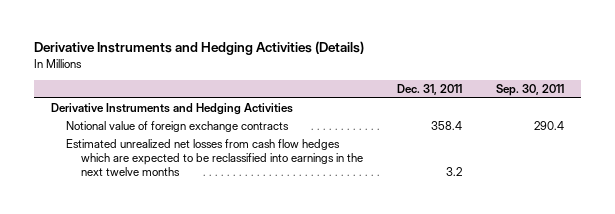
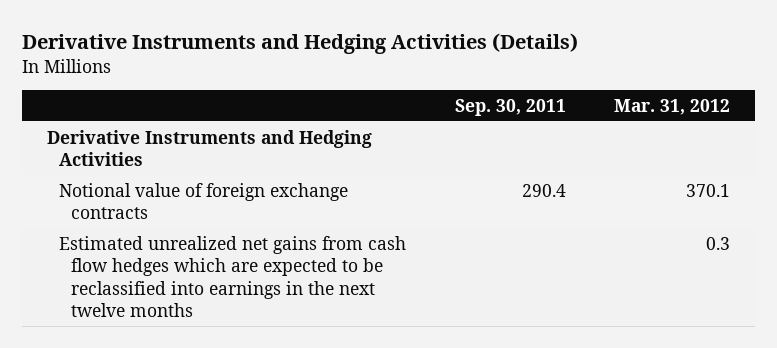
[396,83,462,95] Dec. 31, 2011 -> none
none -> [614,99,731,116] Mar. 31, 2012
[65,139,363,176] Estimated unrealized net losses from cash flow hedges which are expected to be reclassified into earnings in the next twelve months -> [58,235,406,318] Estimated unrealized net gains from cash flow hedges which are expected to be reclassified into earnings in the next twelve months

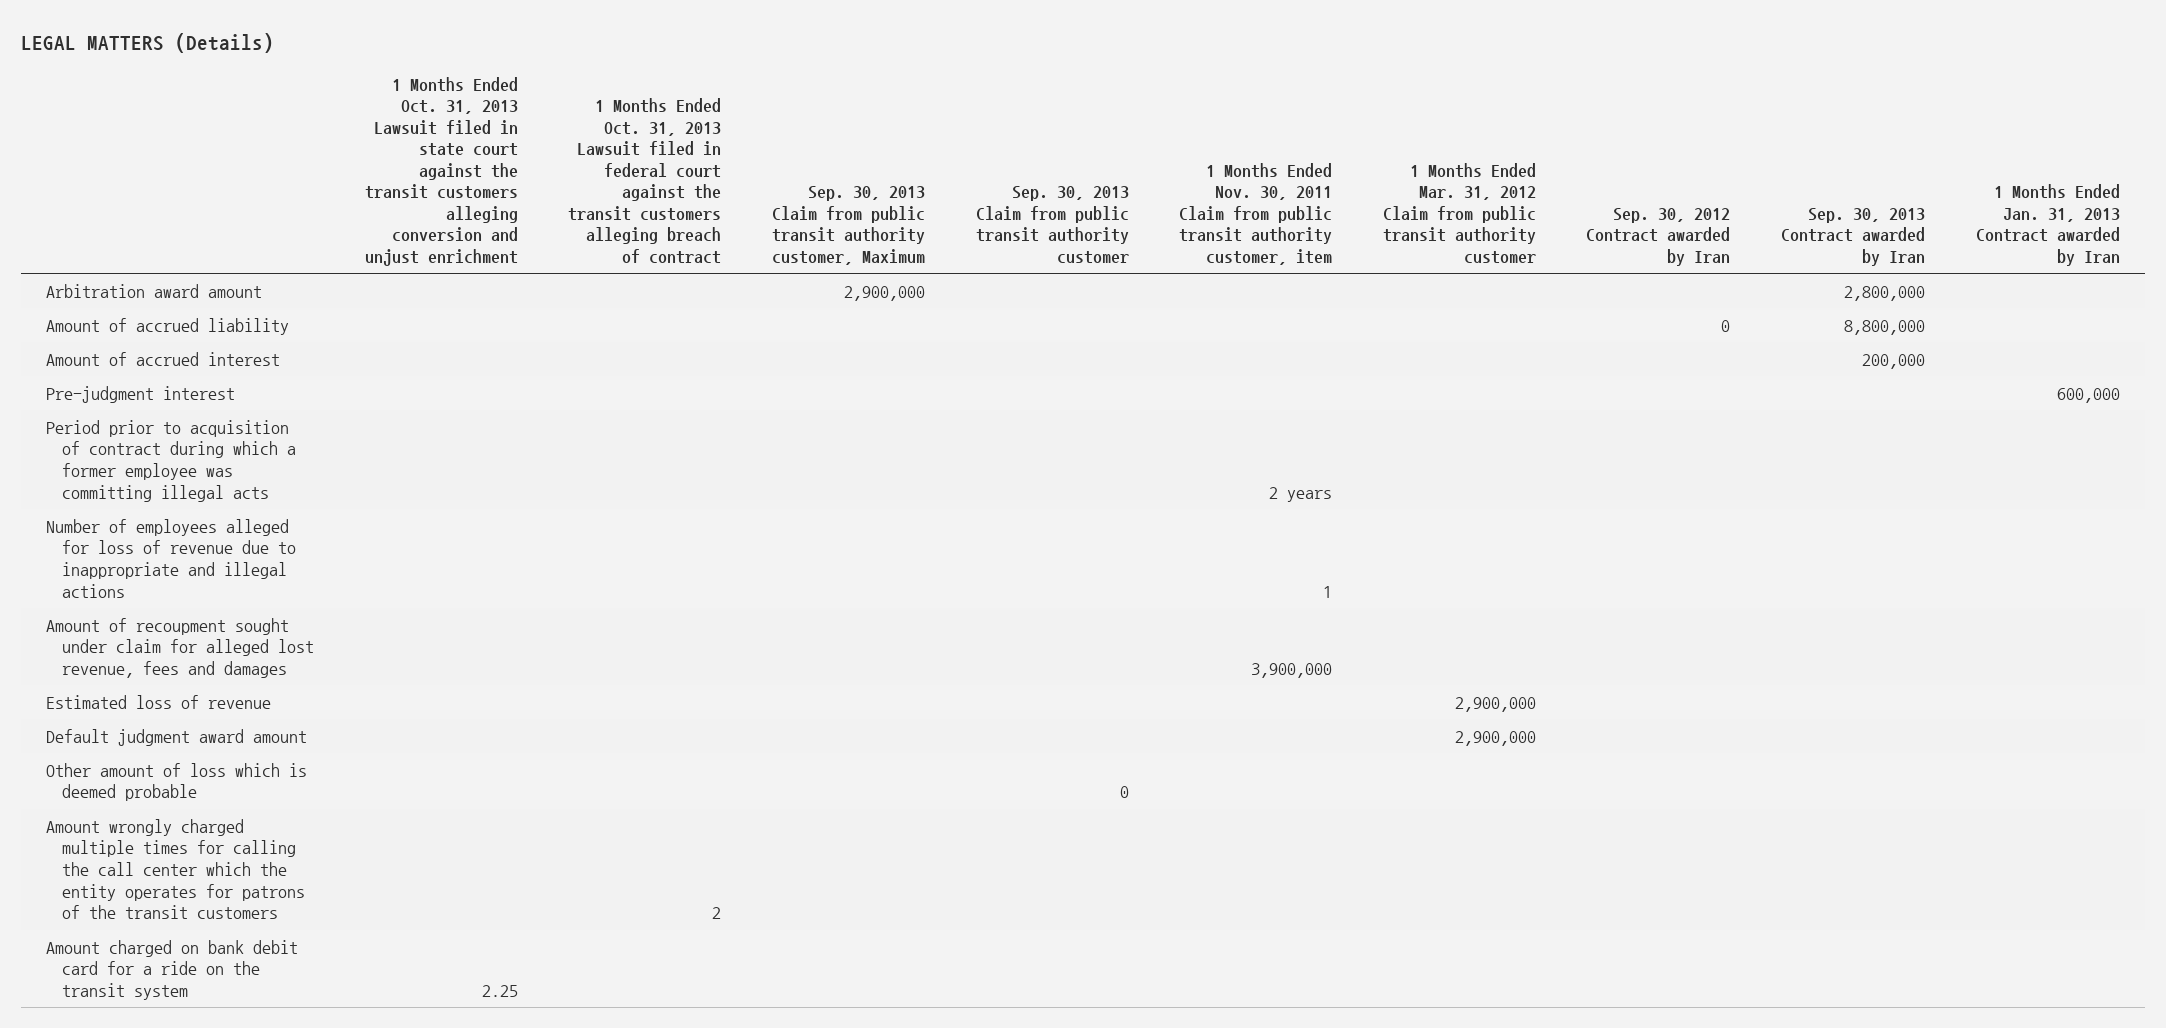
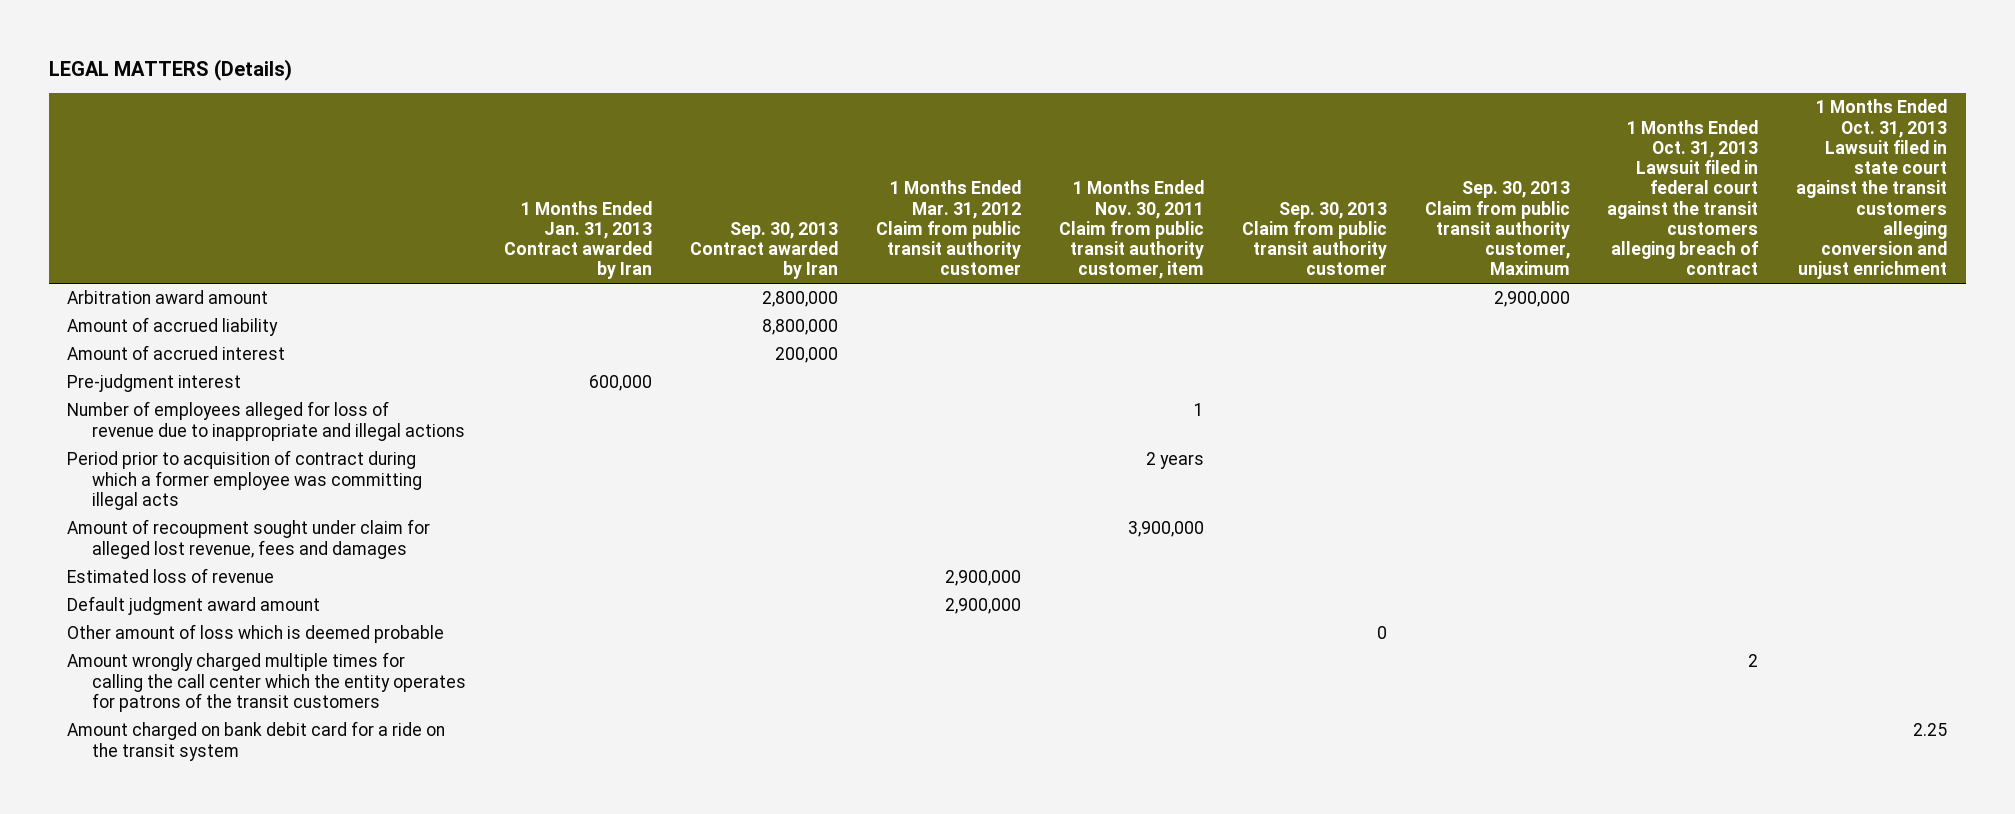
[1586,207,1731,266] Sep. 30, 2012 Contract awarded by Iran -> none
[46,419,297,502] Period prior to acquisition of contract during which a former employee was committing illegal acts -> [67,450,422,510] Period prior to acquisition of contract during which a former employee was committing illegal acts

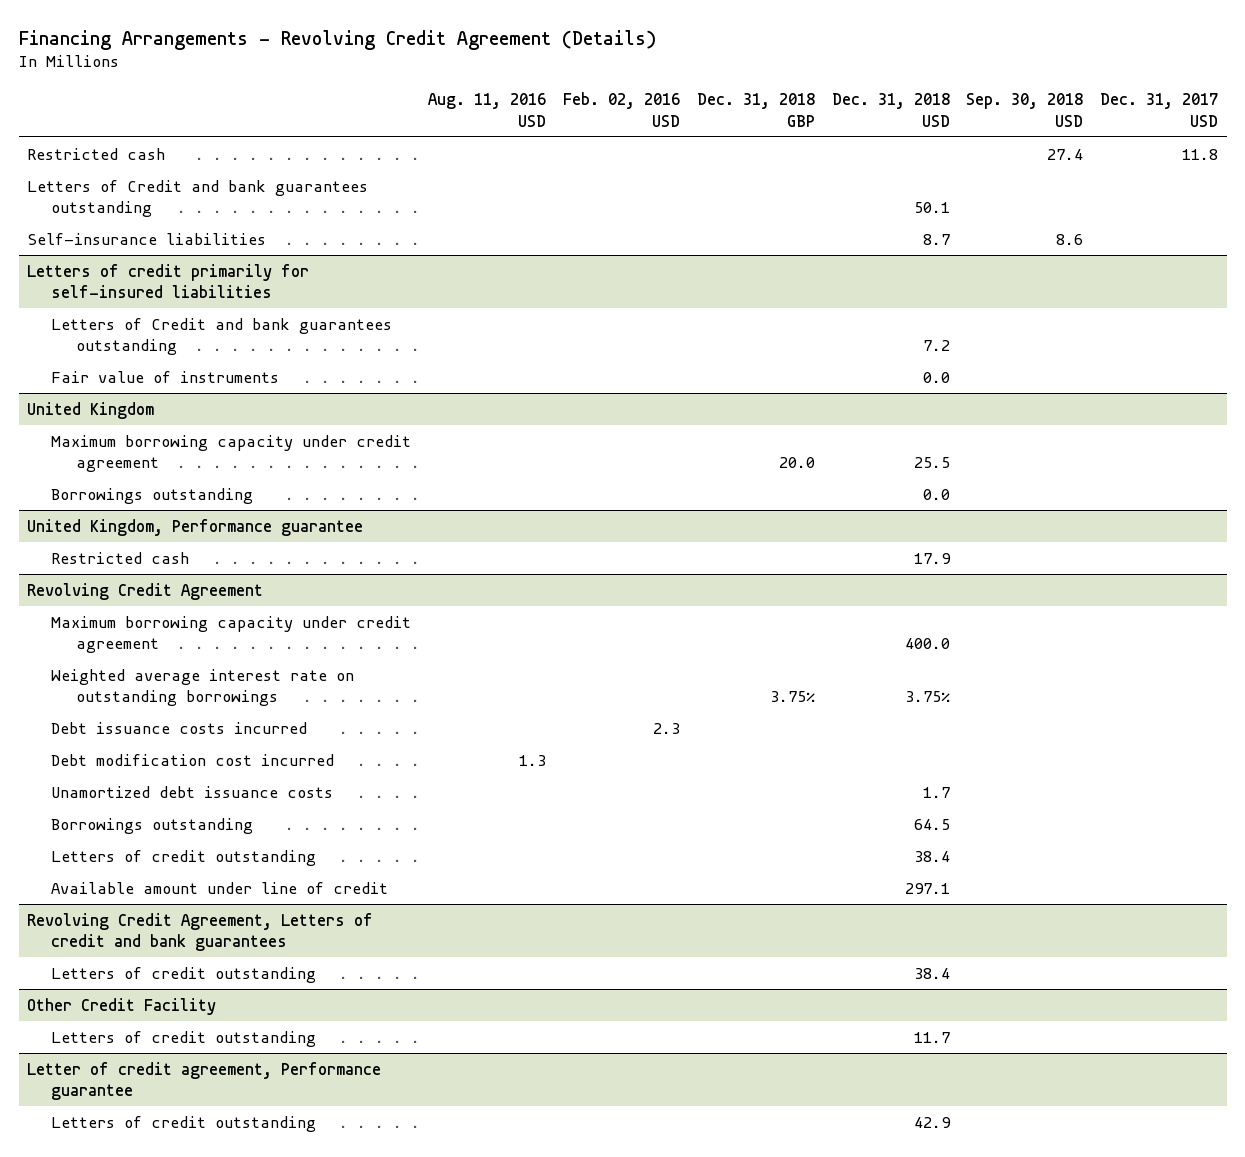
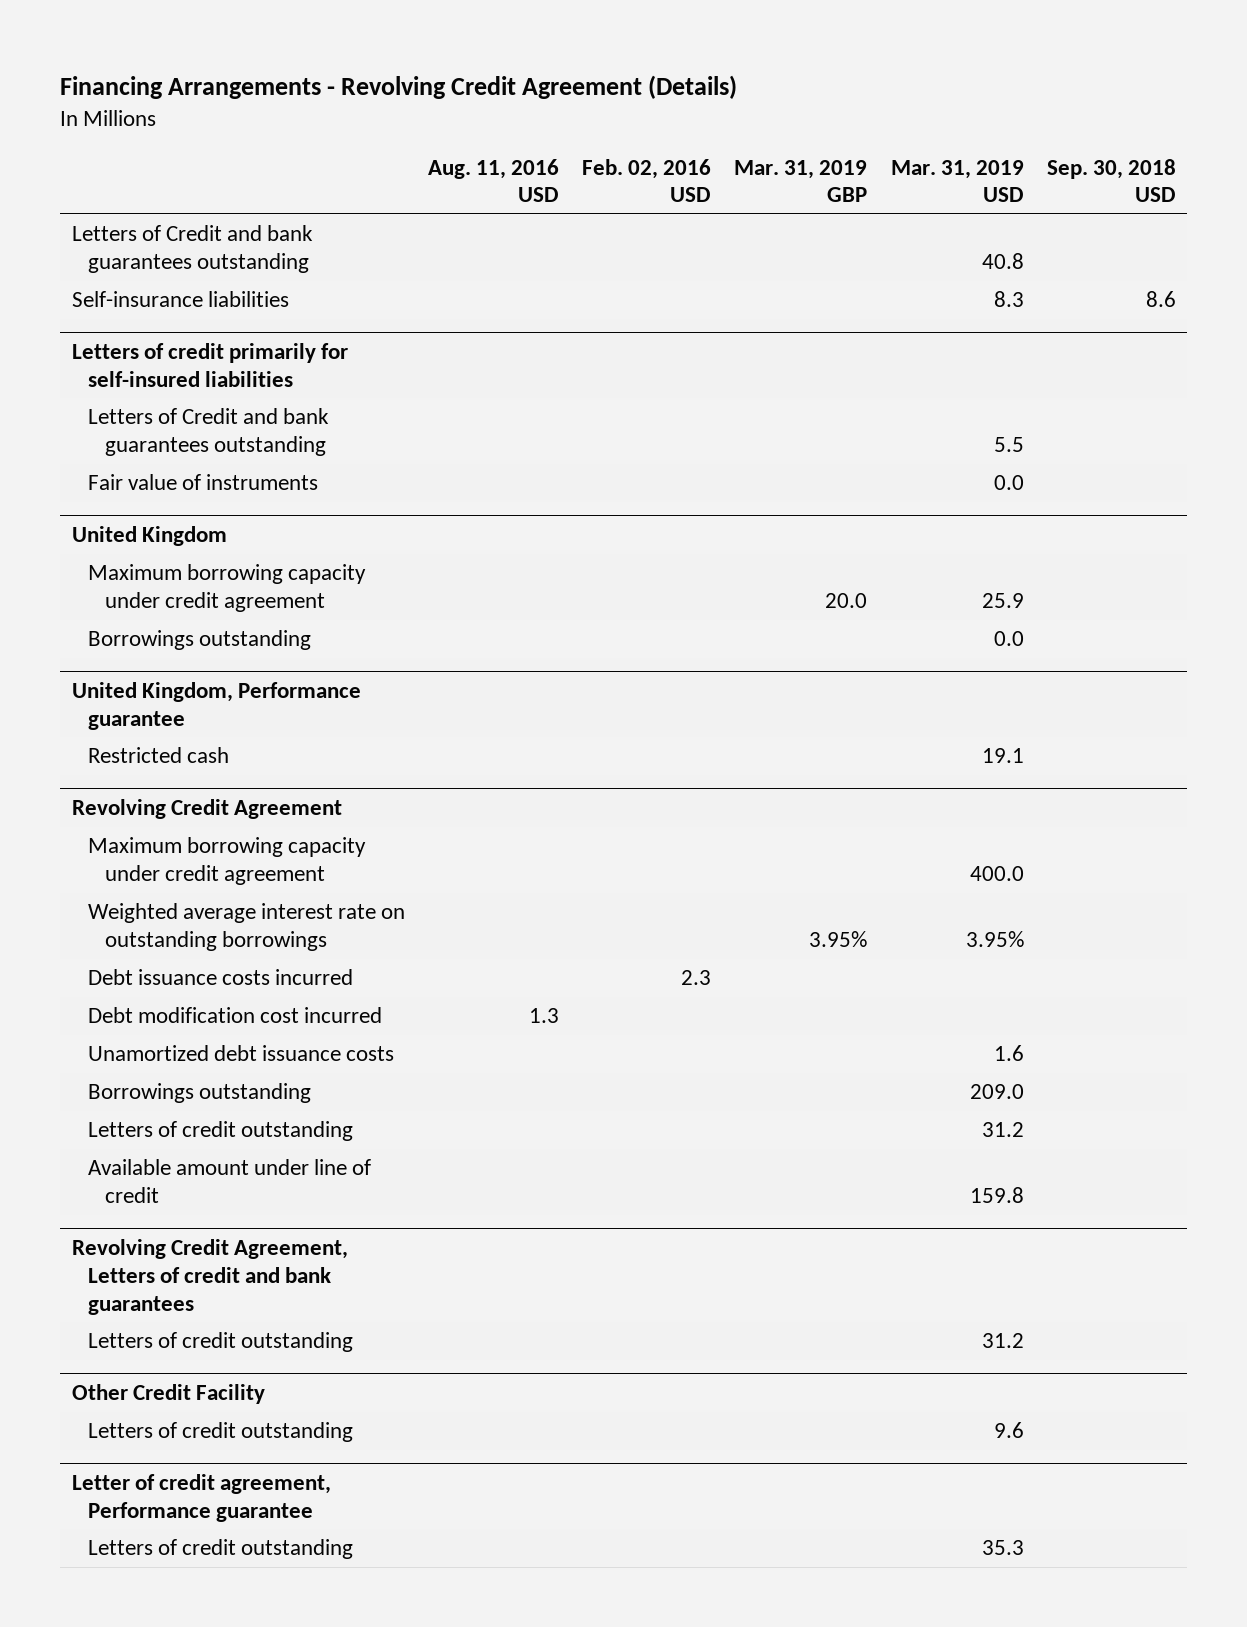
[696,93,815,127] Dec. 31, 2018 GBP -> none
[831,93,950,127] Dec. 31, 2018 USD -> none
[1100,93,1219,127] Dec. 31, 2017 USD -> none
none -> [734,159,868,203] Mar. 31, 2019 GBP
none -> [890,159,1024,203] Mar. 31, 2019 USD
[27,147,166,160] Restricted cash -> none

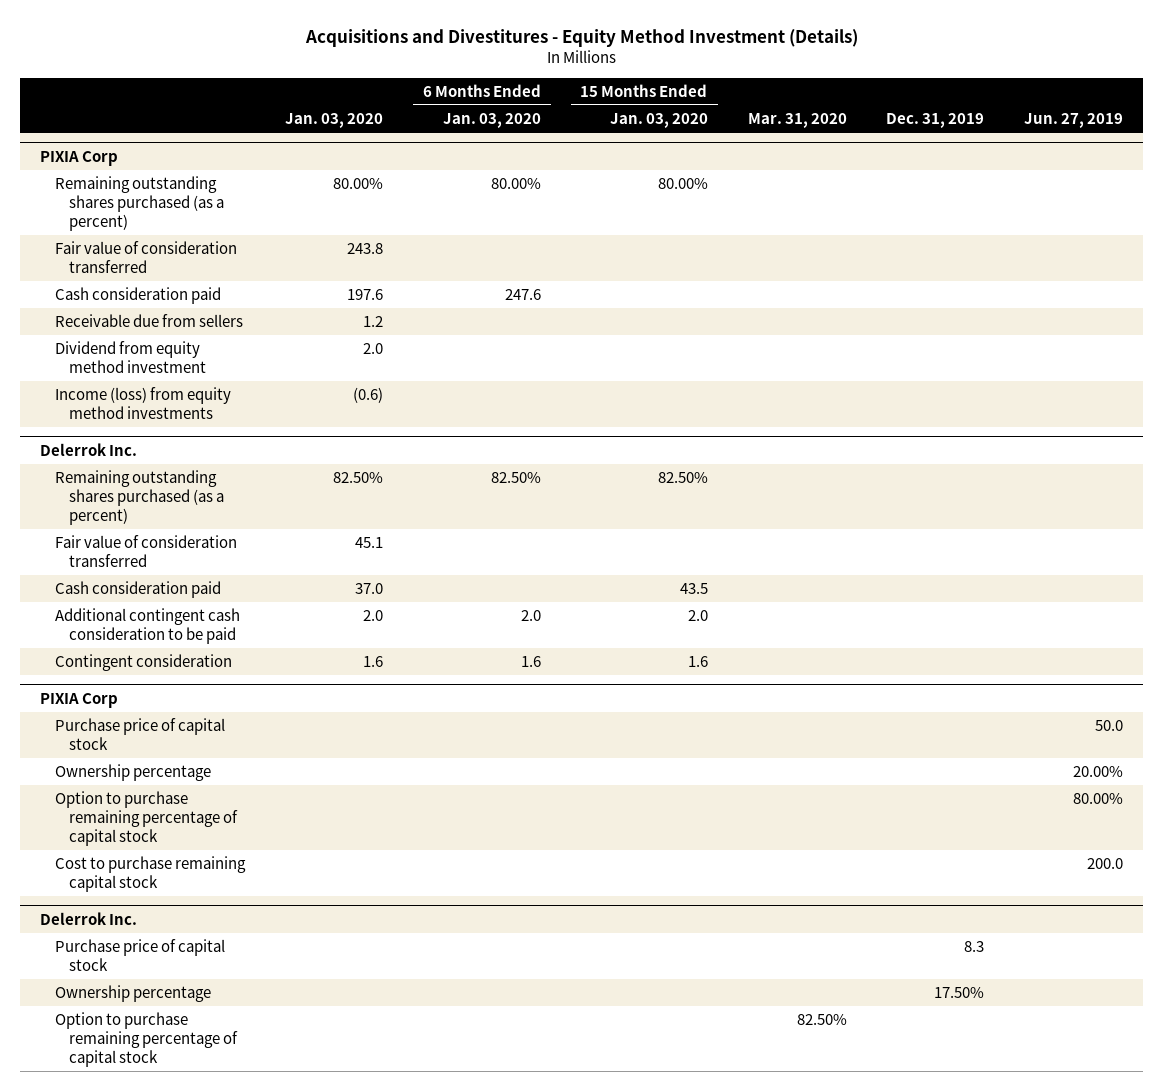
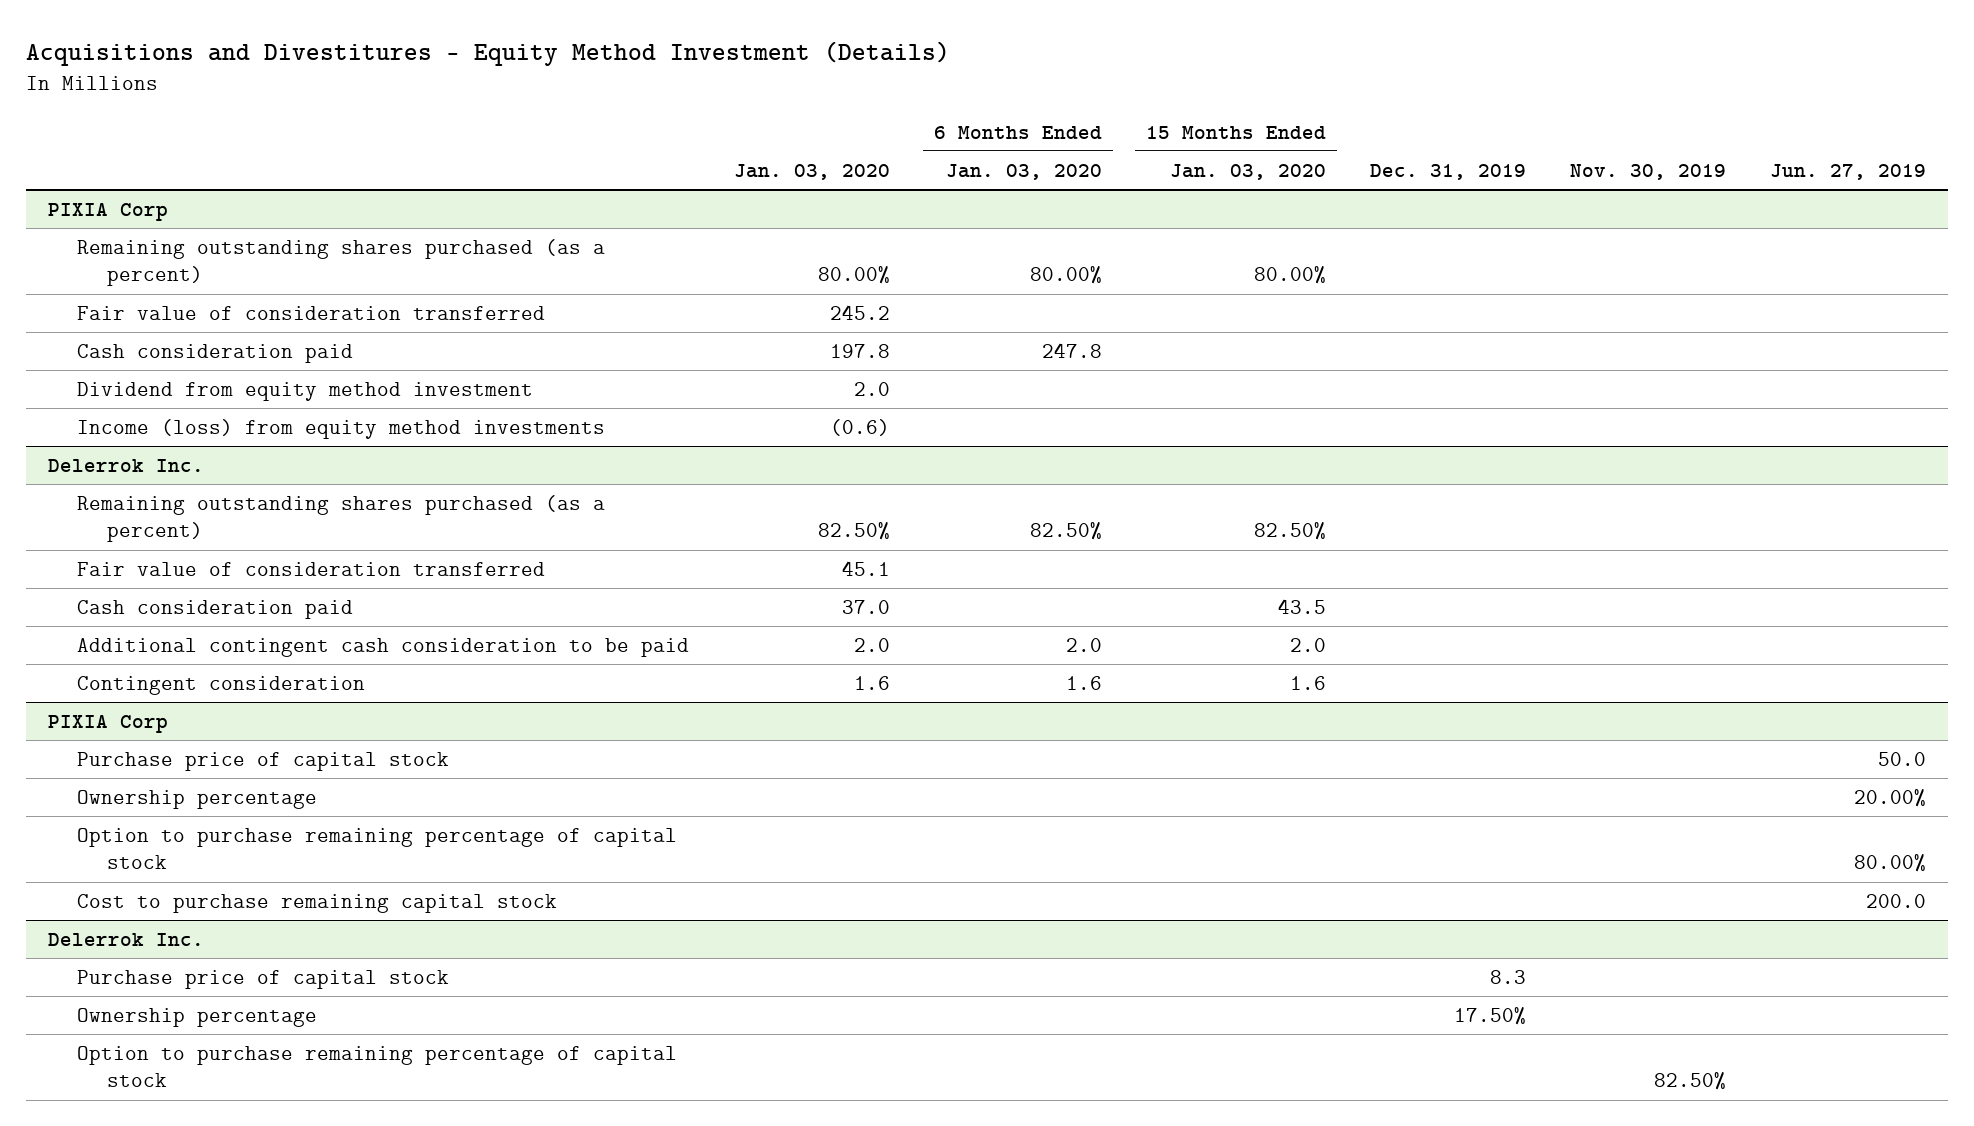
[747,112,847,128] Mar. 31, 2020 -> none
none -> [1569,163,1726,180] Nov. 30, 2019
[54,314,243,328] Receivable due from sellers -> none
[346,243,383,255] 243.8 -> [829,304,890,320] 245.2
[346,289,383,301] 197.6 -> [829,343,890,358] 197.8
[504,289,541,301] 247.6 -> [1041,342,1102,358] 247.8

